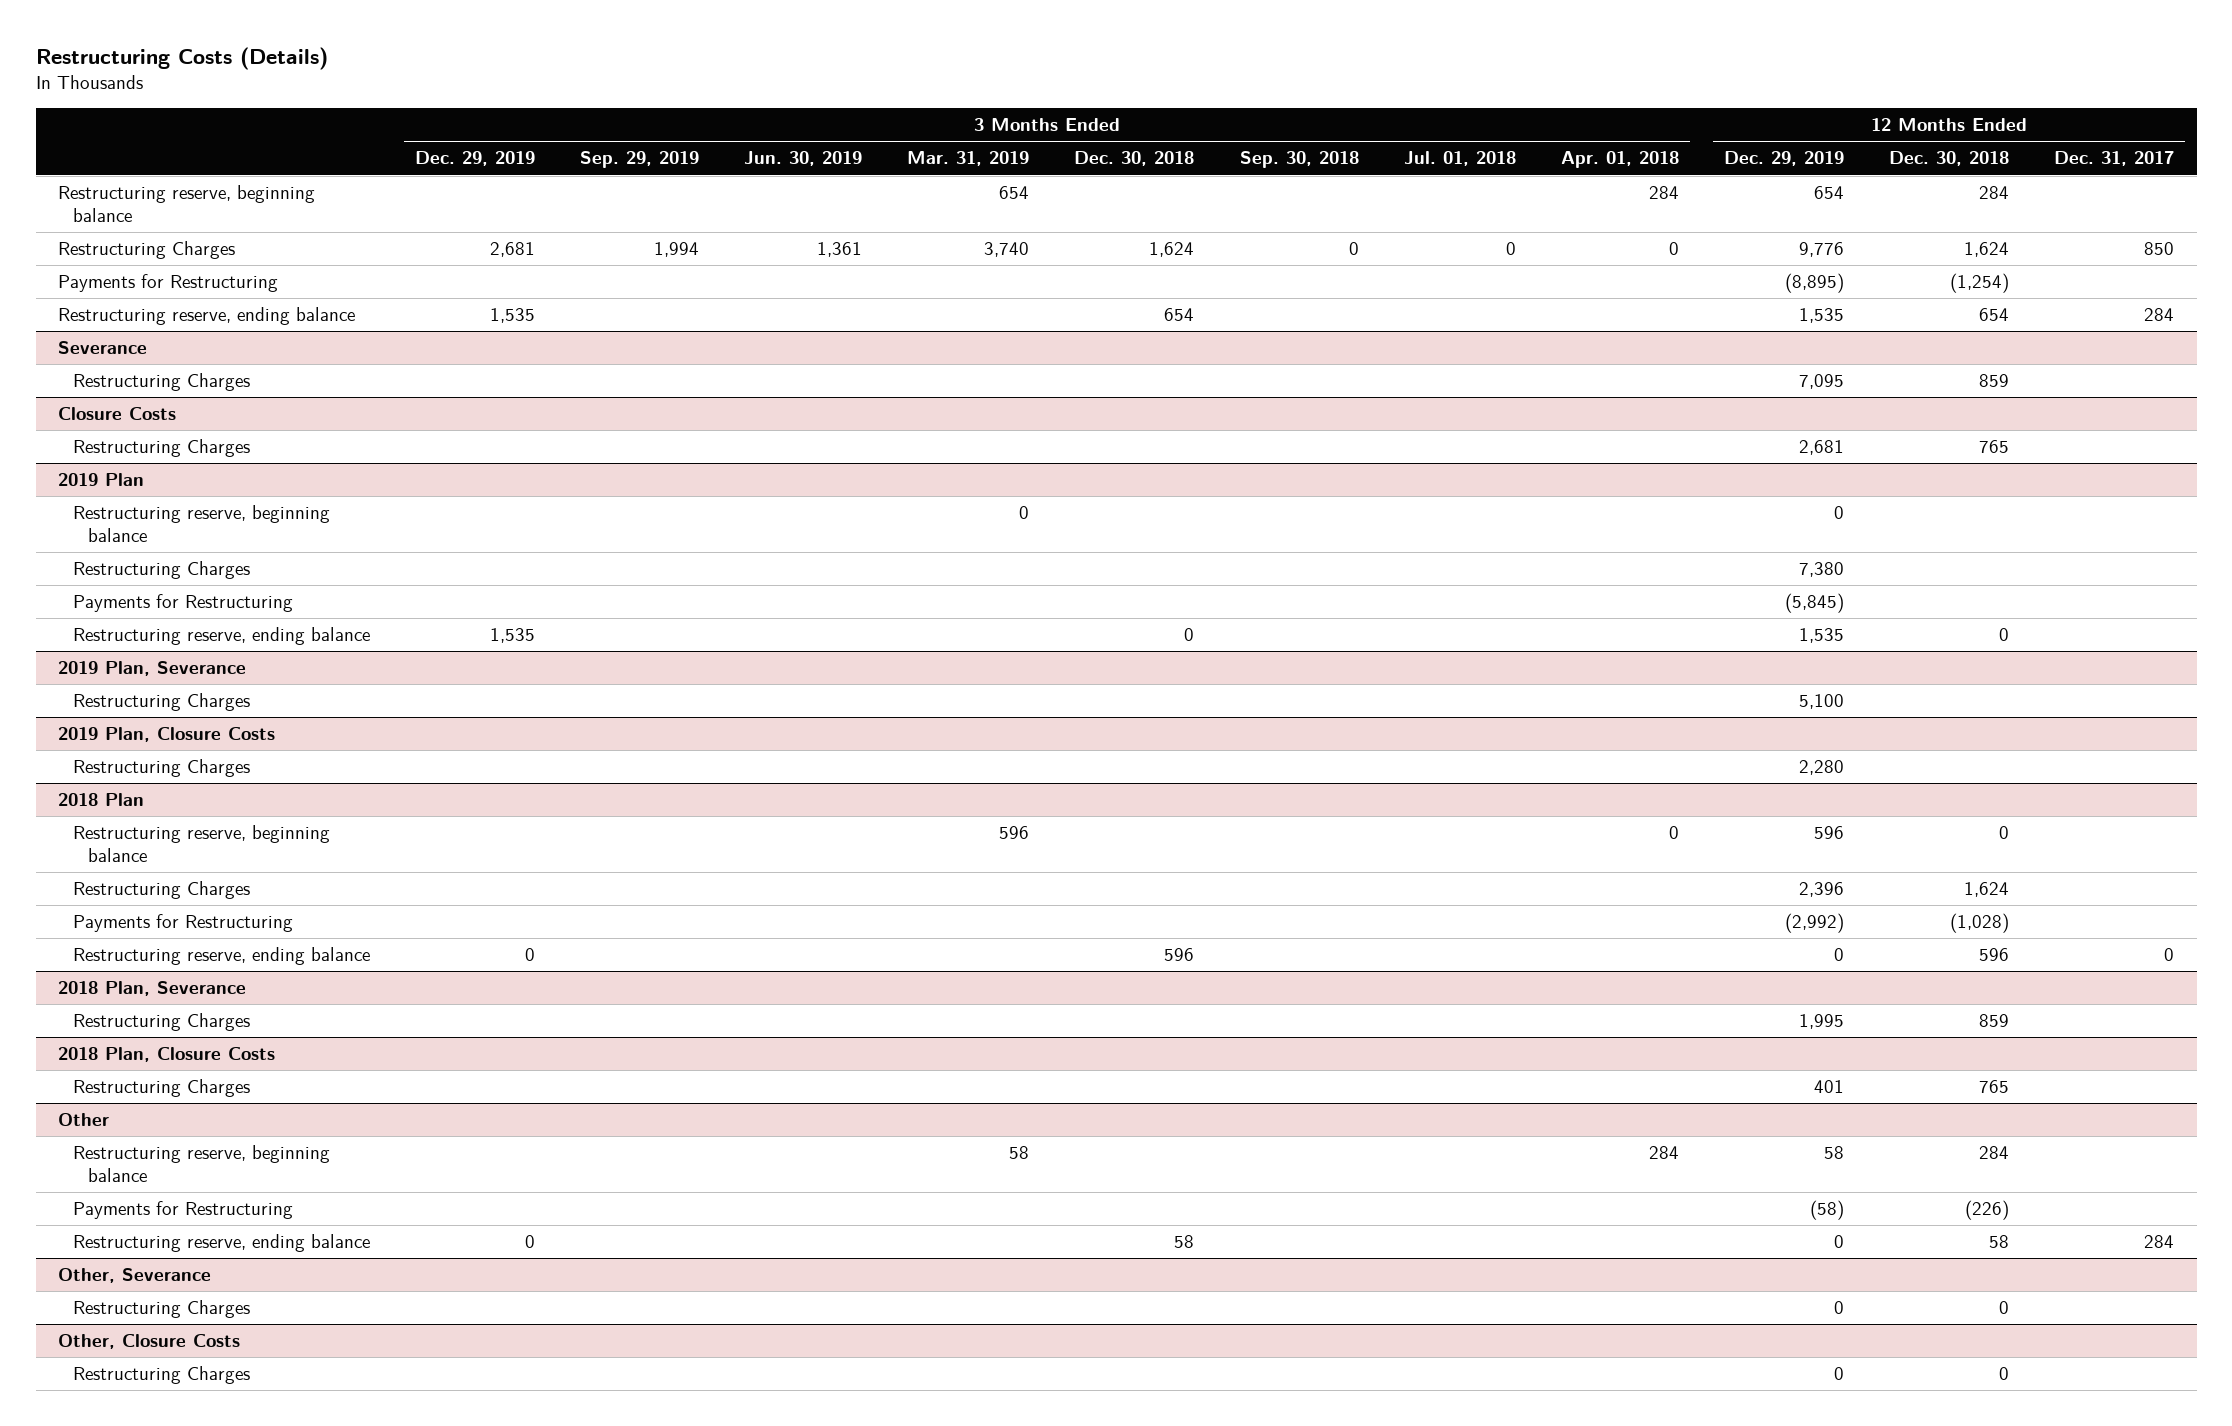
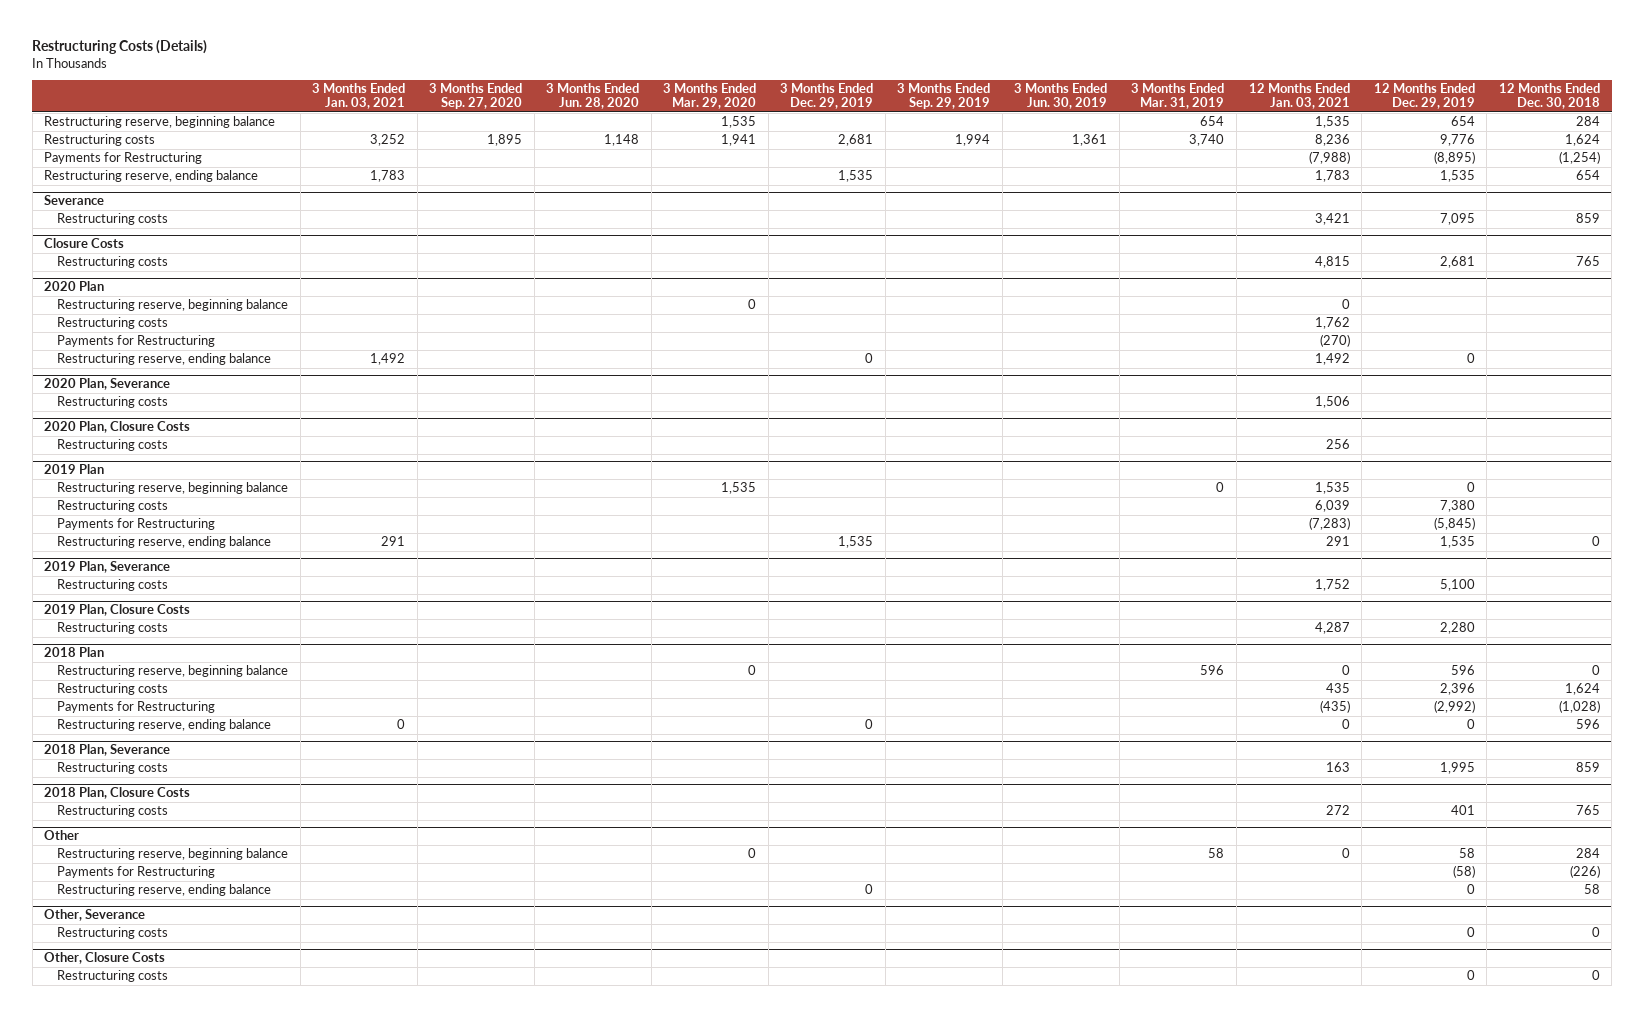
[1074,151,1195,167] Dec. 30, 2018 -> none
[1239,151,1359,169] Sep. 30, 2018 -> none
[1403,151,1516,167] Jul. 01, 2018 -> none
[1560,151,1679,169] Apr. 01, 2018 -> none
[2054,151,2175,167] Dec. 31, 2017 -> none
none -> [312,83,406,110] 3 Months Ended Jan. 03, 2021
none -> [429,83,523,110] 3 Months Ended Sep. 27, 2020
none -> [546,83,640,110] 3 Months Ended Jun. 28, 2020
none -> [663,83,757,110] 3 Months Ended Mar. 29, 2020
none -> [1248,83,1350,110] 12 Months Ended Jan. 03, 2021
[58,241,236,260] Restructuring Charges -> [44,134,156,147] Restructuring costs
[72,373,250,392] Restructuring Charges -> [57,213,169,226] Restructuring costs
[72,439,250,458] Restructuring Charges -> [57,256,169,269] Restructuring costs
none -> [44,281,105,292] 2020 Plan
none -> [57,299,289,312] Restructuring reserve, beginning balance
none -> [57,317,169,330] Restructuring costs
none -> [57,335,216,348] Payments for Restructuring
none -> [57,353,272,366] Restructuring reserve, ending balance
none -> [44,378,171,391] 2020 Plan, Severance
none -> [57,396,169,409] Restructuring costs
none -> [44,421,191,434] 2020 Plan, Closure Costs
none -> [57,439,169,452] Restructuring costs
[72,561,250,580] Restructuring Charges -> [57,500,169,513] Restructuring costs
[72,693,250,712] Restructuring Charges -> [57,579,169,592] Restructuring costs
[72,759,250,778] Restructuring Charges -> [57,622,169,635] Restructuring costs
[72,881,250,900] Restructuring Charges -> [57,683,169,696] Restructuring costs
[72,1013,250,1032] Restructuring Charges -> [57,762,169,775] Restructuring costs
[72,1079,250,1098] Restructuring Charges -> [57,805,169,818] Restructuring costs
[72,1300,250,1319] Restructuring Charges -> [57,927,169,940] Restructuring costs
[72,1366,250,1385] Restructuring Charges -> [57,970,169,983] Restructuring costs

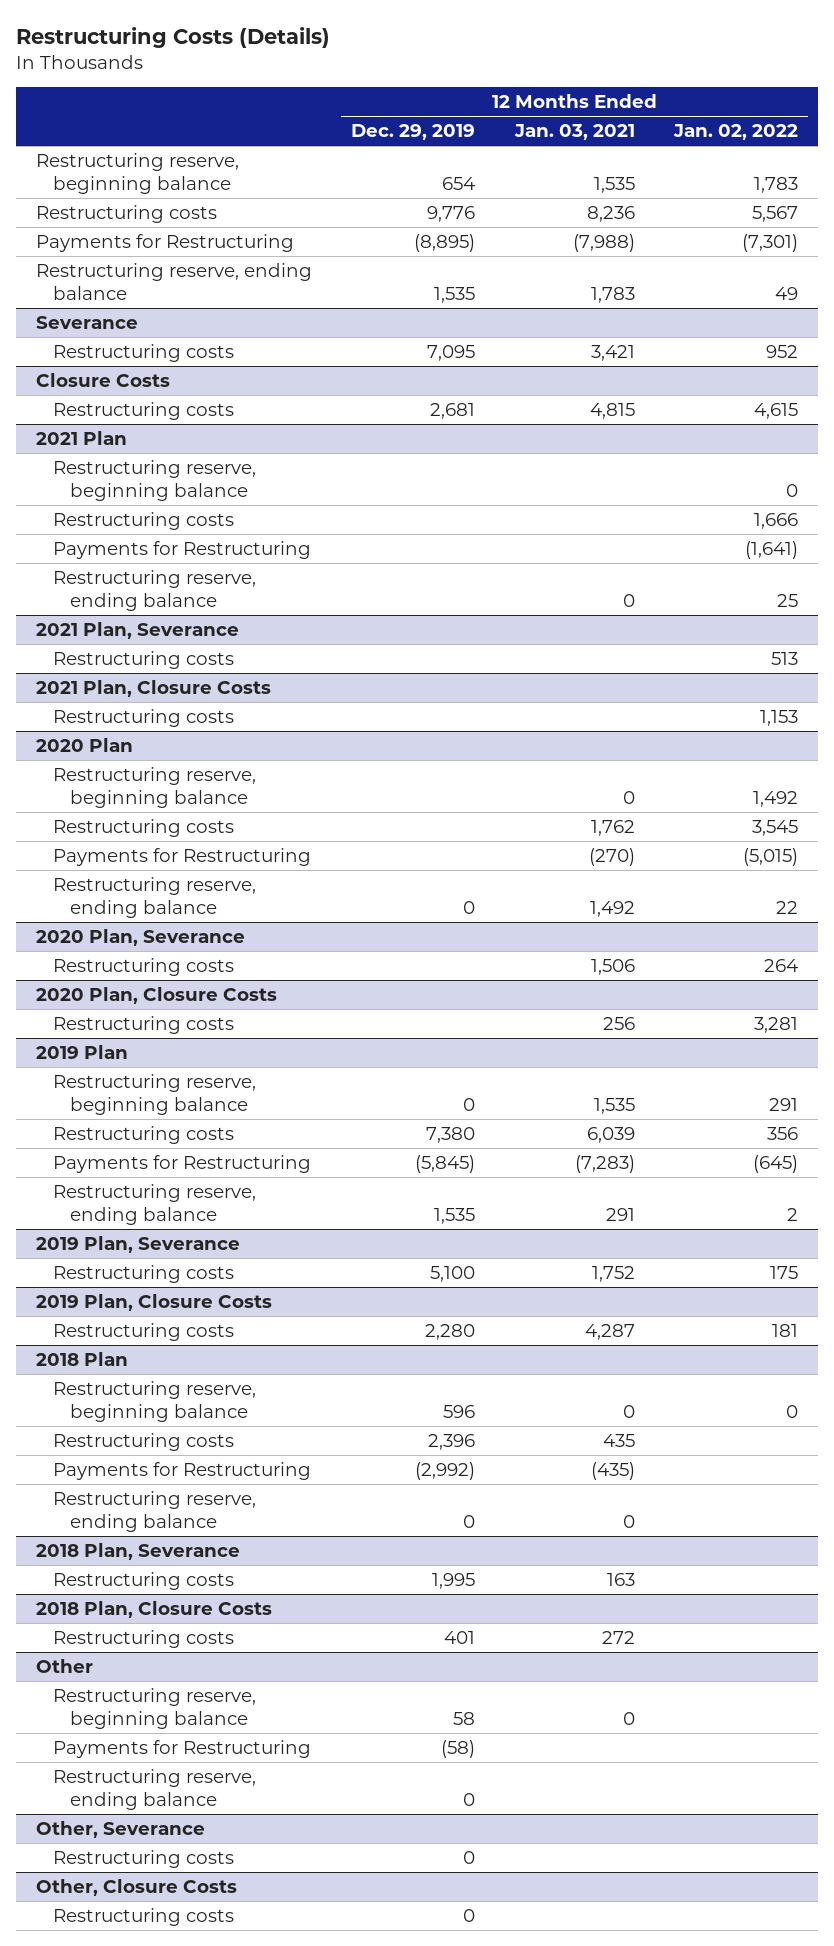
[312,83,406,110] 3 Months Ended Jan. 03, 2021 -> none
[429,83,523,110] 3 Months Ended Sep. 27, 2020 -> none
[546,83,640,110] 3 Months Ended Jun. 28, 2020 -> none
[663,83,757,110] 3 Months Ended Mar. 29, 2020 -> none
[780,83,874,110] 3 Months Ended Dec. 29, 2019 -> none
[897,83,991,110] 3 Months Ended Sep. 29, 2019 -> none
[1014,83,1108,110] 3 Months Ended Jun. 30, 2019 -> none
[1131,83,1225,110] 3 Months Ended Mar. 31, 2019 -> none
[1498,83,1600,110] 12 Months Ended Dec. 30, 2018 -> none
none -> [673,124,799,141] Jan. 02, 2022
none -> [35,430,127,445] 2021 Plan
none -> [52,459,256,502] Restructuring reserve, beginning balance
none -> [52,511,234,530] Restructuring costs
none -> [52,540,311,559] Payments for Restructuring
none -> [52,569,256,612] Restructuring reserve, ending balance
none -> [35,621,239,639] 2021 Plan, Severance
none -> [52,650,234,669] Restructuring costs
none -> [35,679,271,697] 2021 Plan, Closure Costs
none -> [52,708,234,727] Restructuring costs

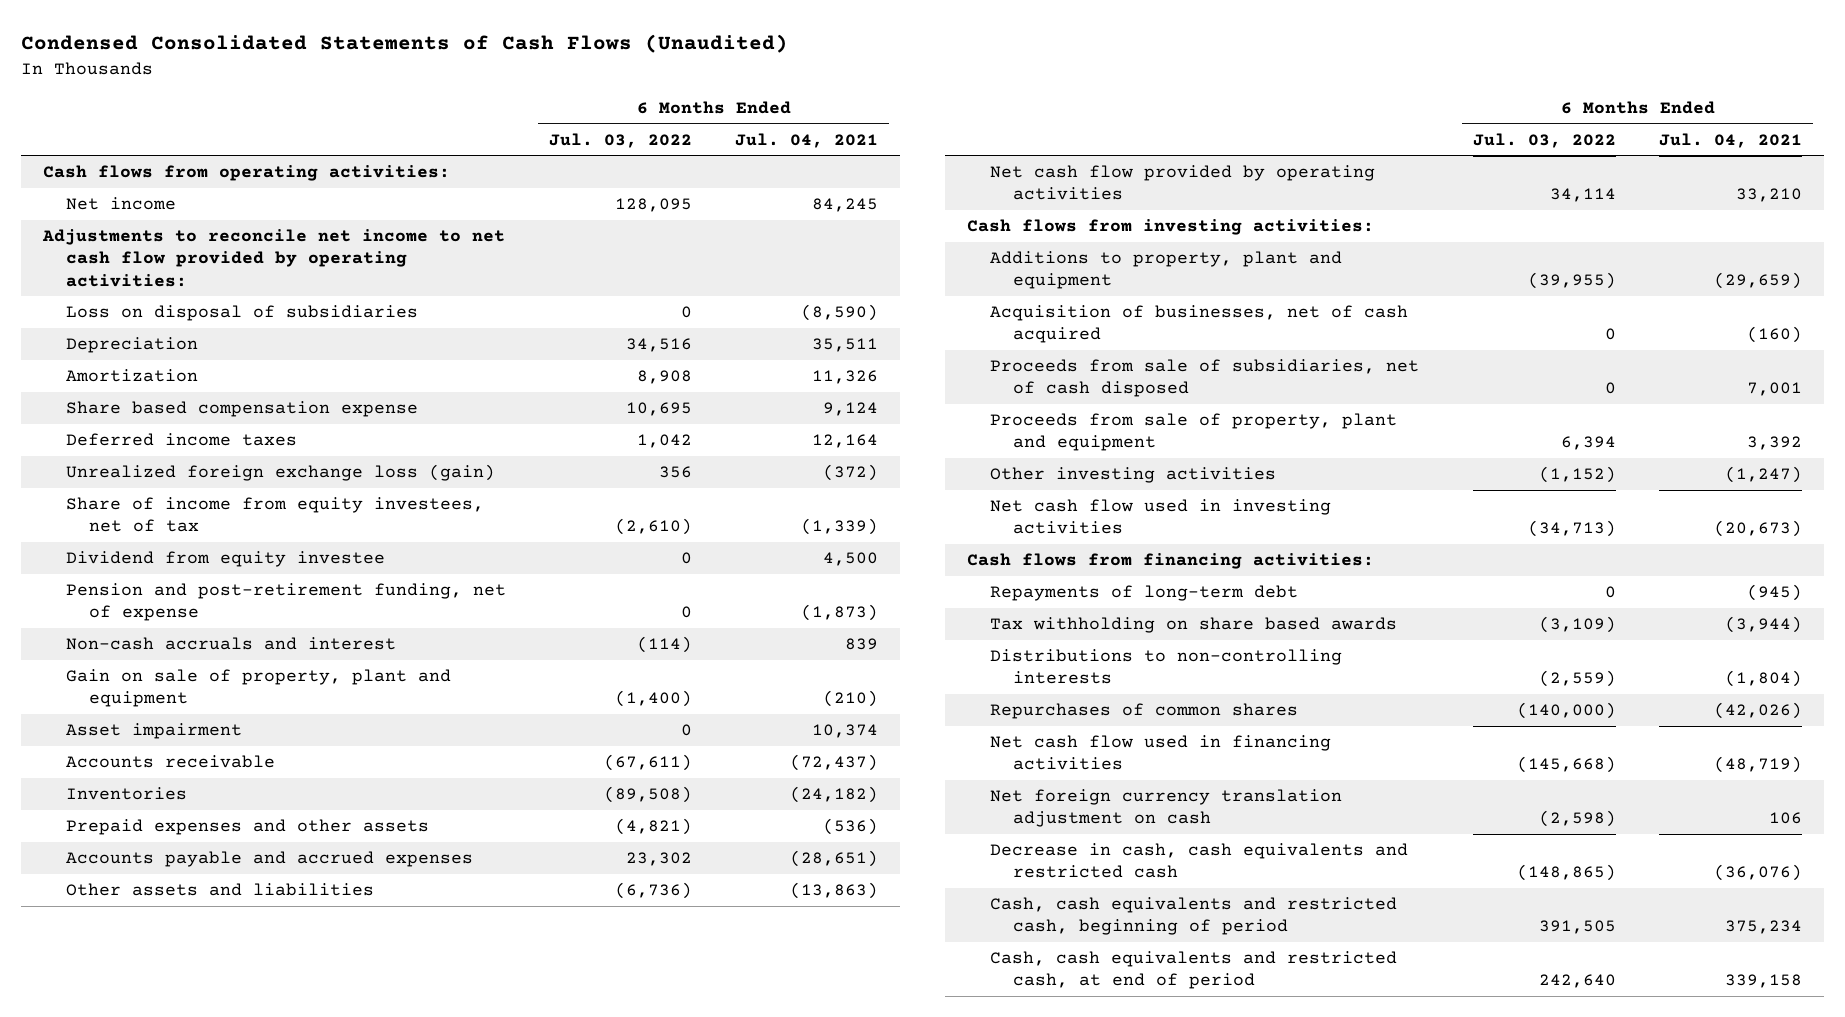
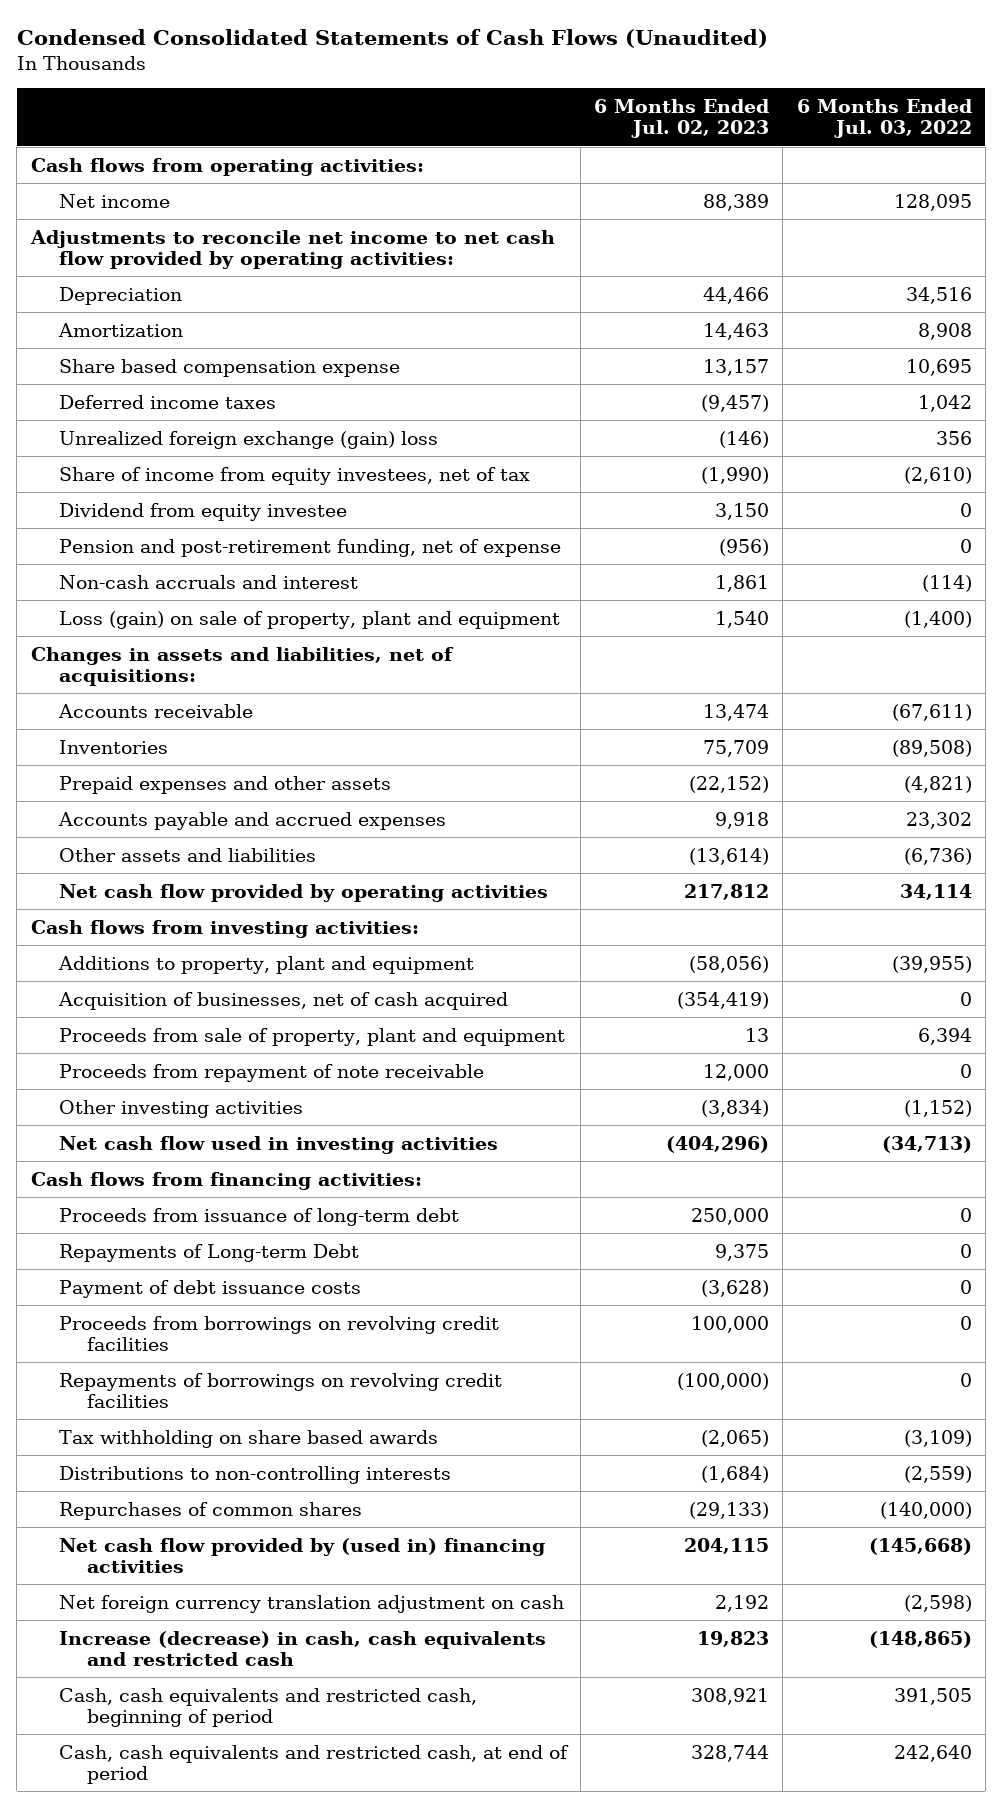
[735,132,879,148] Jul. 04, 2021 -> none
none -> [594,98,770,139] 6 Months Ended Jul. 02, 2023
[65,305,418,322] Loss on disposal of subsidiaries -> none
[65,464,495,482] Unrealized foreign exchange loss (gain) -> [58,430,438,449] Unrealized foreign exchange (gain) loss
[65,723,242,740] Asset impairment -> none
[65,669,451,708] Gain on sale of property, plant and equipment -> [58,610,560,629] Loss (gain) on sale of property, plant and equipment
none -> [30,646,454,687] Changes in assets and liabilities, net of acquisitions:
[989,359,1419,398] Proceeds from sale of subsidiaries, net of cash disposed -> none
none -> [58,1063,484,1082] Proceeds from repayment of note receivable
none -> [58,1207,459,1226] Proceeds from issuance of long-term debt
[989,585,1298,602] Repayments of long-term debt -> [58,1243,359,1262] Repayments of Long-term Debt
none -> [58,1279,361,1298] Payment of debt issuance costs
none -> [58,1315,499,1352] Proceeds from borrowings on revolving credit facilities
none -> [58,1372,502,1409] Repayments of borrowings on revolving credit facilities
[989,735,1331,771] Net cash flow used in financing activities -> [58,1537,545,1574] Net cash flow provided by (used in) financing activities
[989,843,1408,879] Decrease in cash, cash equivalents and restricted cash -> [58,1630,546,1667] Increase (decrease) in cash, cash equivalents and restricted cash

